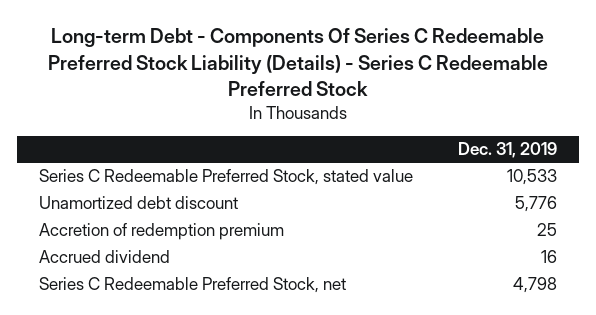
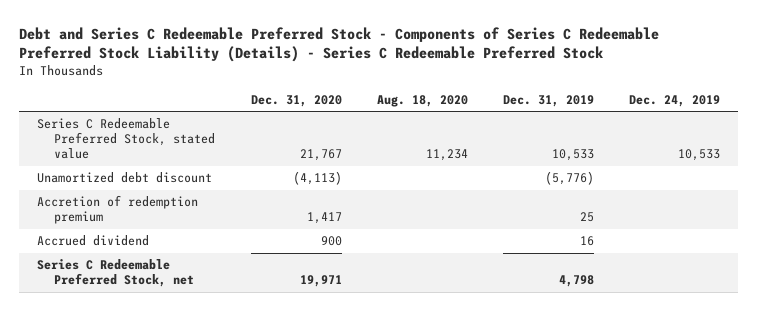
[48,28,549,96] Long-term Debt - Components Of Series C Redeemable Preferred Stock Liability (Details) - Series C Redeemable Preferred Stock -> [19,26,660,62] Debt and Series C Redeemable Preferred Stock - Components of Series C Redeemable Preferred Stock Liability (Details) - Series C Redeemable Preferred Stock
none -> [250,94,342,107] Dec. 31, 2020
none -> [376,94,468,107] Aug. 18, 2020
none -> [629,94,721,107] Dec. 24, 2019
[514,196,557,213] 5,776 -> [545,171,595,186] (5,776)

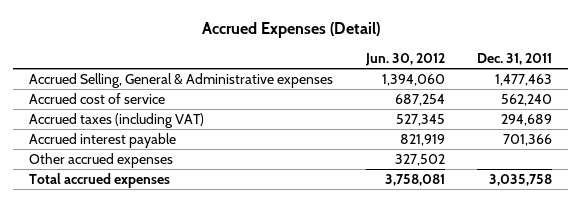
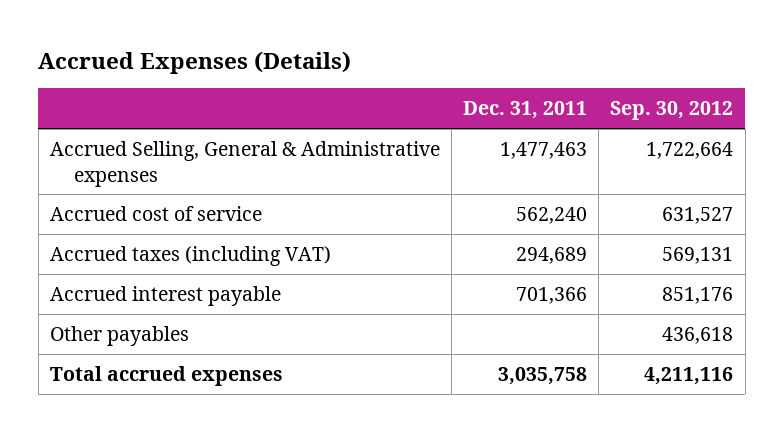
[201,22,380,39] Accrued Expenses (Detail) -> [38,50,352,74] Accrued Expenses (Details)
[364,53,445,67] Jun. 30, 2012 -> none
none -> [610,101,734,121] Sep. 30, 2012
[28,152,173,168] Other accrued expenses -> [49,326,189,347] Other payables

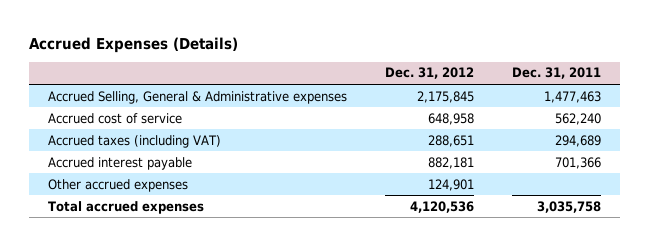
[610,101,734,121] Sep. 30, 2012 -> none
none -> [384,67,474,80] Dec. 31, 2012
[49,326,189,347] Other payables -> [47,178,188,192] Other accrued expenses

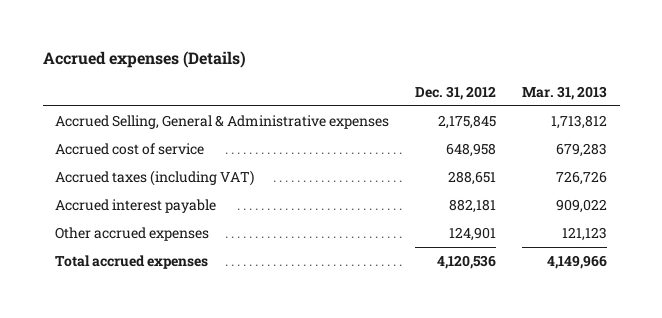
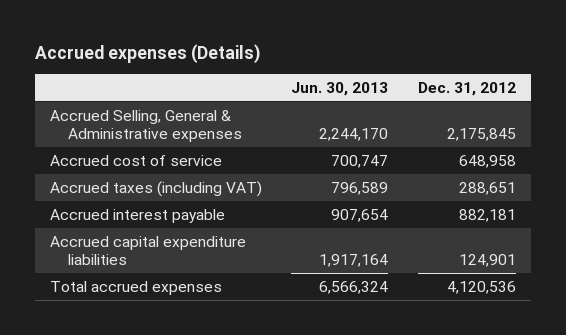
[521,85,607,100] Mar. 31, 2013 -> none
none -> [291,81,389,96] Jun. 30, 2013
[55,226,210,241] Other accrued expenses -> [49,235,246,265] Accrued capital expenditure liabilities

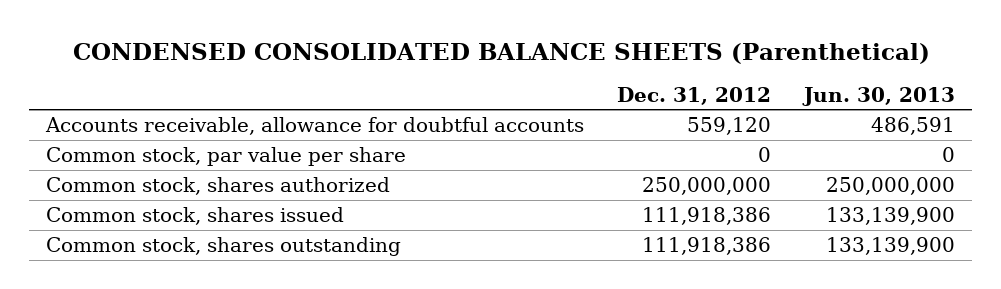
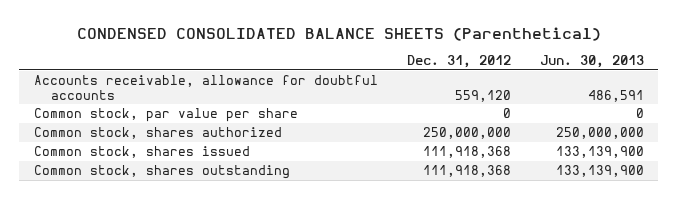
[642,207,772,226] 111,918,386 -> [422,146,511,159] 111,918,368
[642,237,772,256] 111,918,386 -> [422,165,511,178] 111,918,368

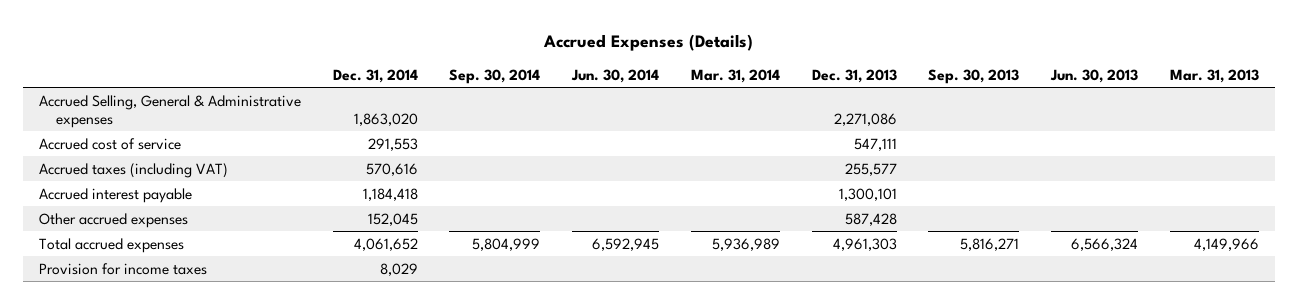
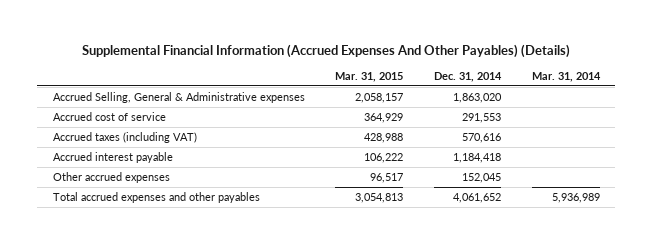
[542,33,753,51] Accrued Expenses (Details) -> [82,43,571,58] Supplemental Financial Information (Accrued Expenses And Other Payables) (Details)
[449,68,541,84] Sep. 30, 2014 -> none
[571,68,660,83] Jun. 30, 2014 -> none
[811,68,897,83] Dec. 31, 2013 -> none
[928,68,1020,84] Sep. 30, 2013 -> none
[1050,68,1139,83] Jun. 30, 2013 -> none
[1169,68,1259,83] Mar. 31, 2013 -> none
none -> [335,71,404,82] Mar. 31, 2015
[38,262,207,275] Provision for income taxes -> none
[38,237,184,253] Total accrued expenses -> [52,191,260,203] Total accrued expenses and other payables

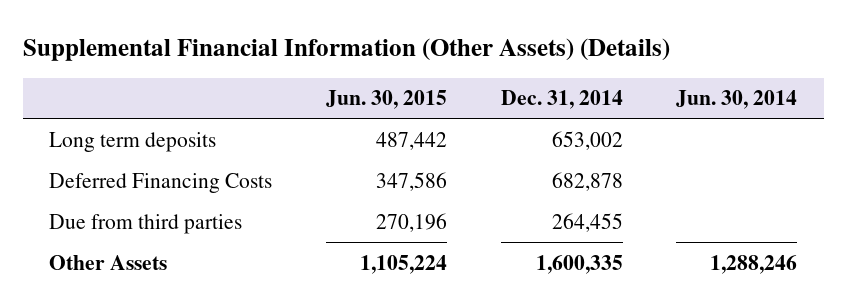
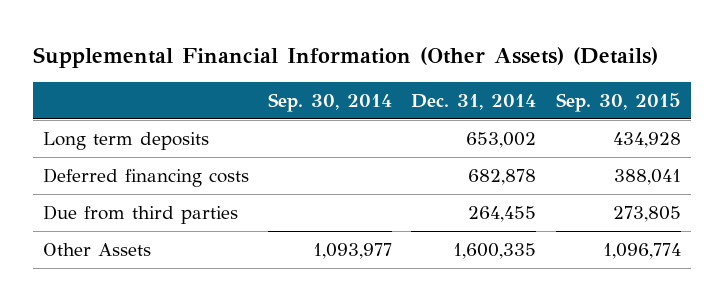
[326,90,448,110] Jun. 30, 2015 -> none
[676,90,798,110] Jun. 30, 2014 -> none
none -> [268,93,393,113] Sep. 30, 2014
none -> [555,93,681,113] Sep. 30, 2015
[49,172,273,193] Deferred Financing Costs -> [42,168,249,188] Deferred financing costs

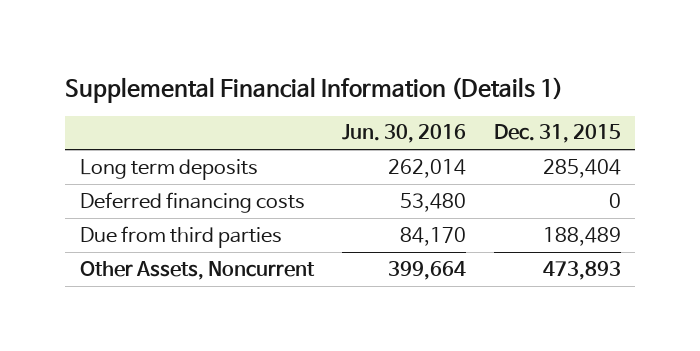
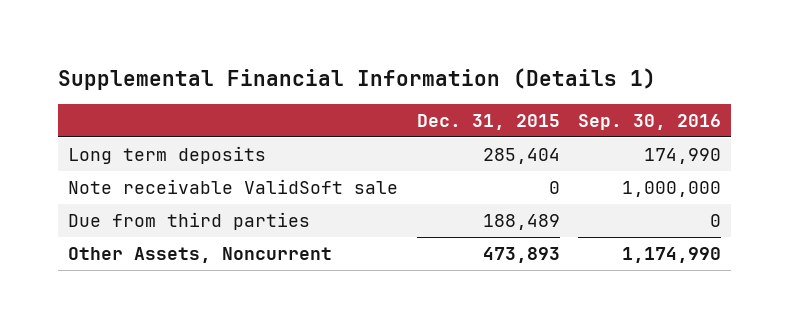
[341,124,466,144] Jun. 30, 2016 -> none
none -> [578,113,722,130] Sep. 30, 2016
[79,191,305,213] Deferred financing costs -> none
none -> [67,179,398,195] Note receivable ValidSoft sale

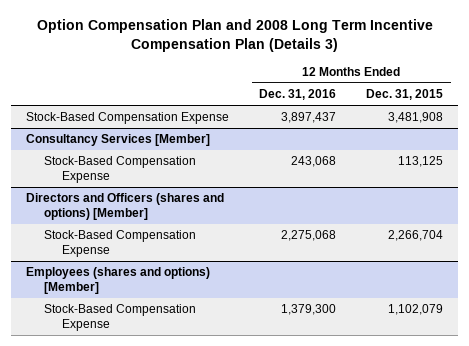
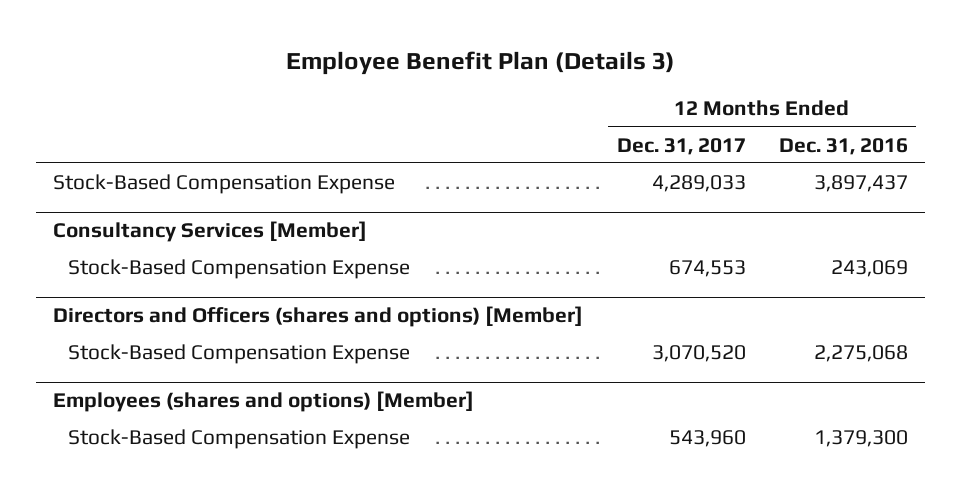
[36,18,433,52] Option Compensation Plan and 2008 Long Term Incentive Compensation Plan (Details 3) -> [285,51,675,76] Employee Benefit Plan (Details 3)
[366,89,444,101] Dec. 31, 2015 -> none
none -> [616,137,746,155] Dec. 31, 2017
[291,156,337,168] 243,068 -> [831,259,909,277] 243,069

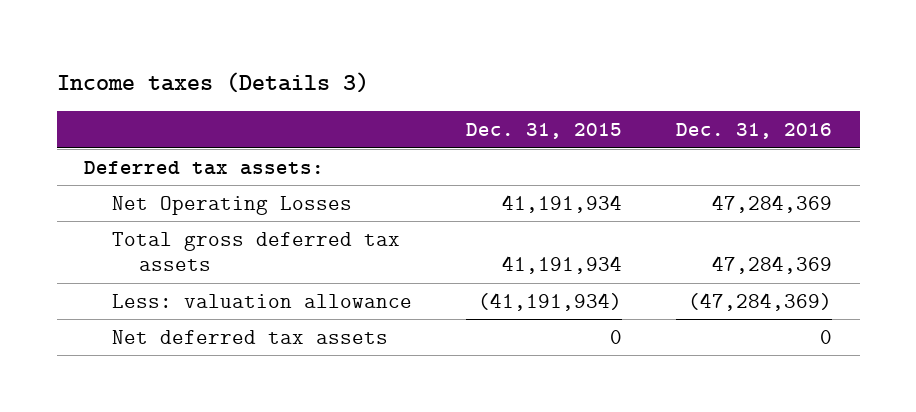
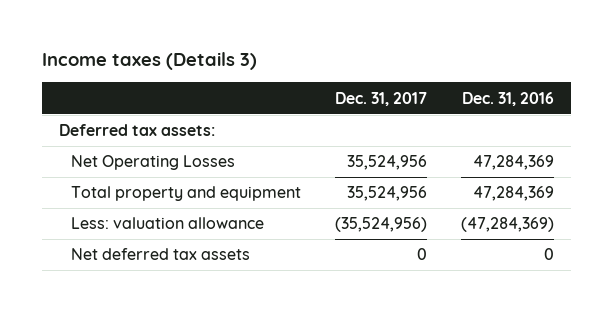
[465,123,622,140] Dec. 31, 2015 -> none
none -> [334,91,427,106] Dec. 31, 2017
[111,231,400,272] Total gross deferred tax assets -> [71,186,302,202] Total property and equipment

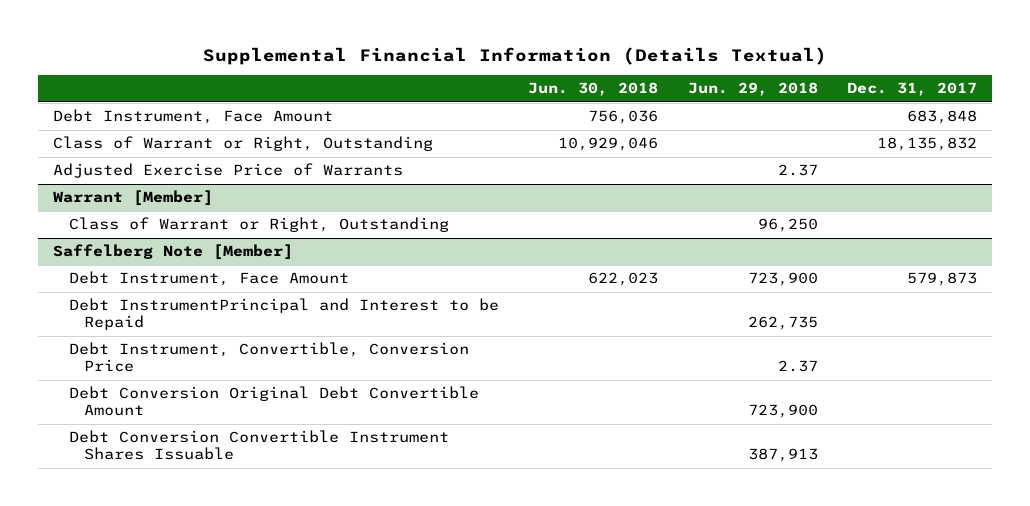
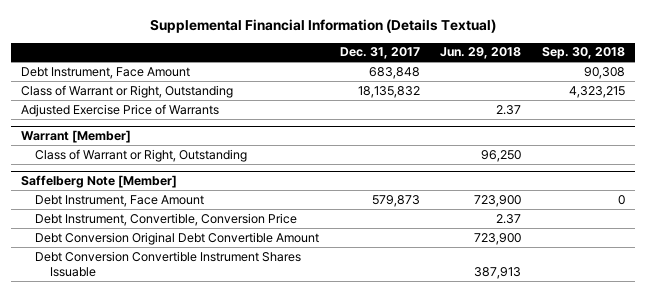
[528,82,659,97] Jun. 30, 2018 -> none
none -> [541,47,625,60] Sep. 30, 2018
[68,298,499,331] Debt InstrumentPrincipal and Interest to be Repaid -> none

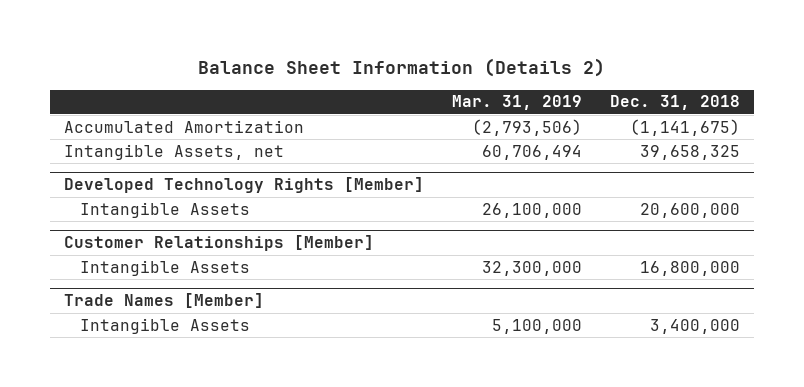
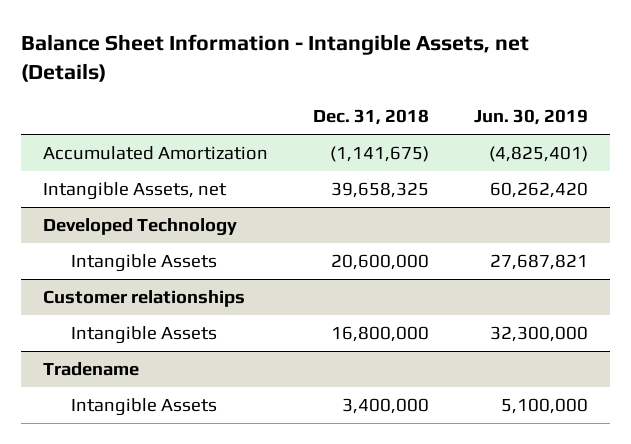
[197,58,605,78] Balance Sheet Information (Details 2) -> [21,34,530,83] Balance Sheet Information - Intangible Assets, net (Details)
[451,95,582,111] Mar. 31, 2019 -> none
none -> [473,109,588,126] Jun. 30, 2019
[64,177,425,194] Developed Technology Rights [Member] -> [43,218,238,237] Developed Technology
[64,235,375,252] Customer Relationships [Member] -> [43,290,246,308] Customer relationships
[64,293,265,309] Trade Names [Member] -> [43,362,140,377] Tradename

